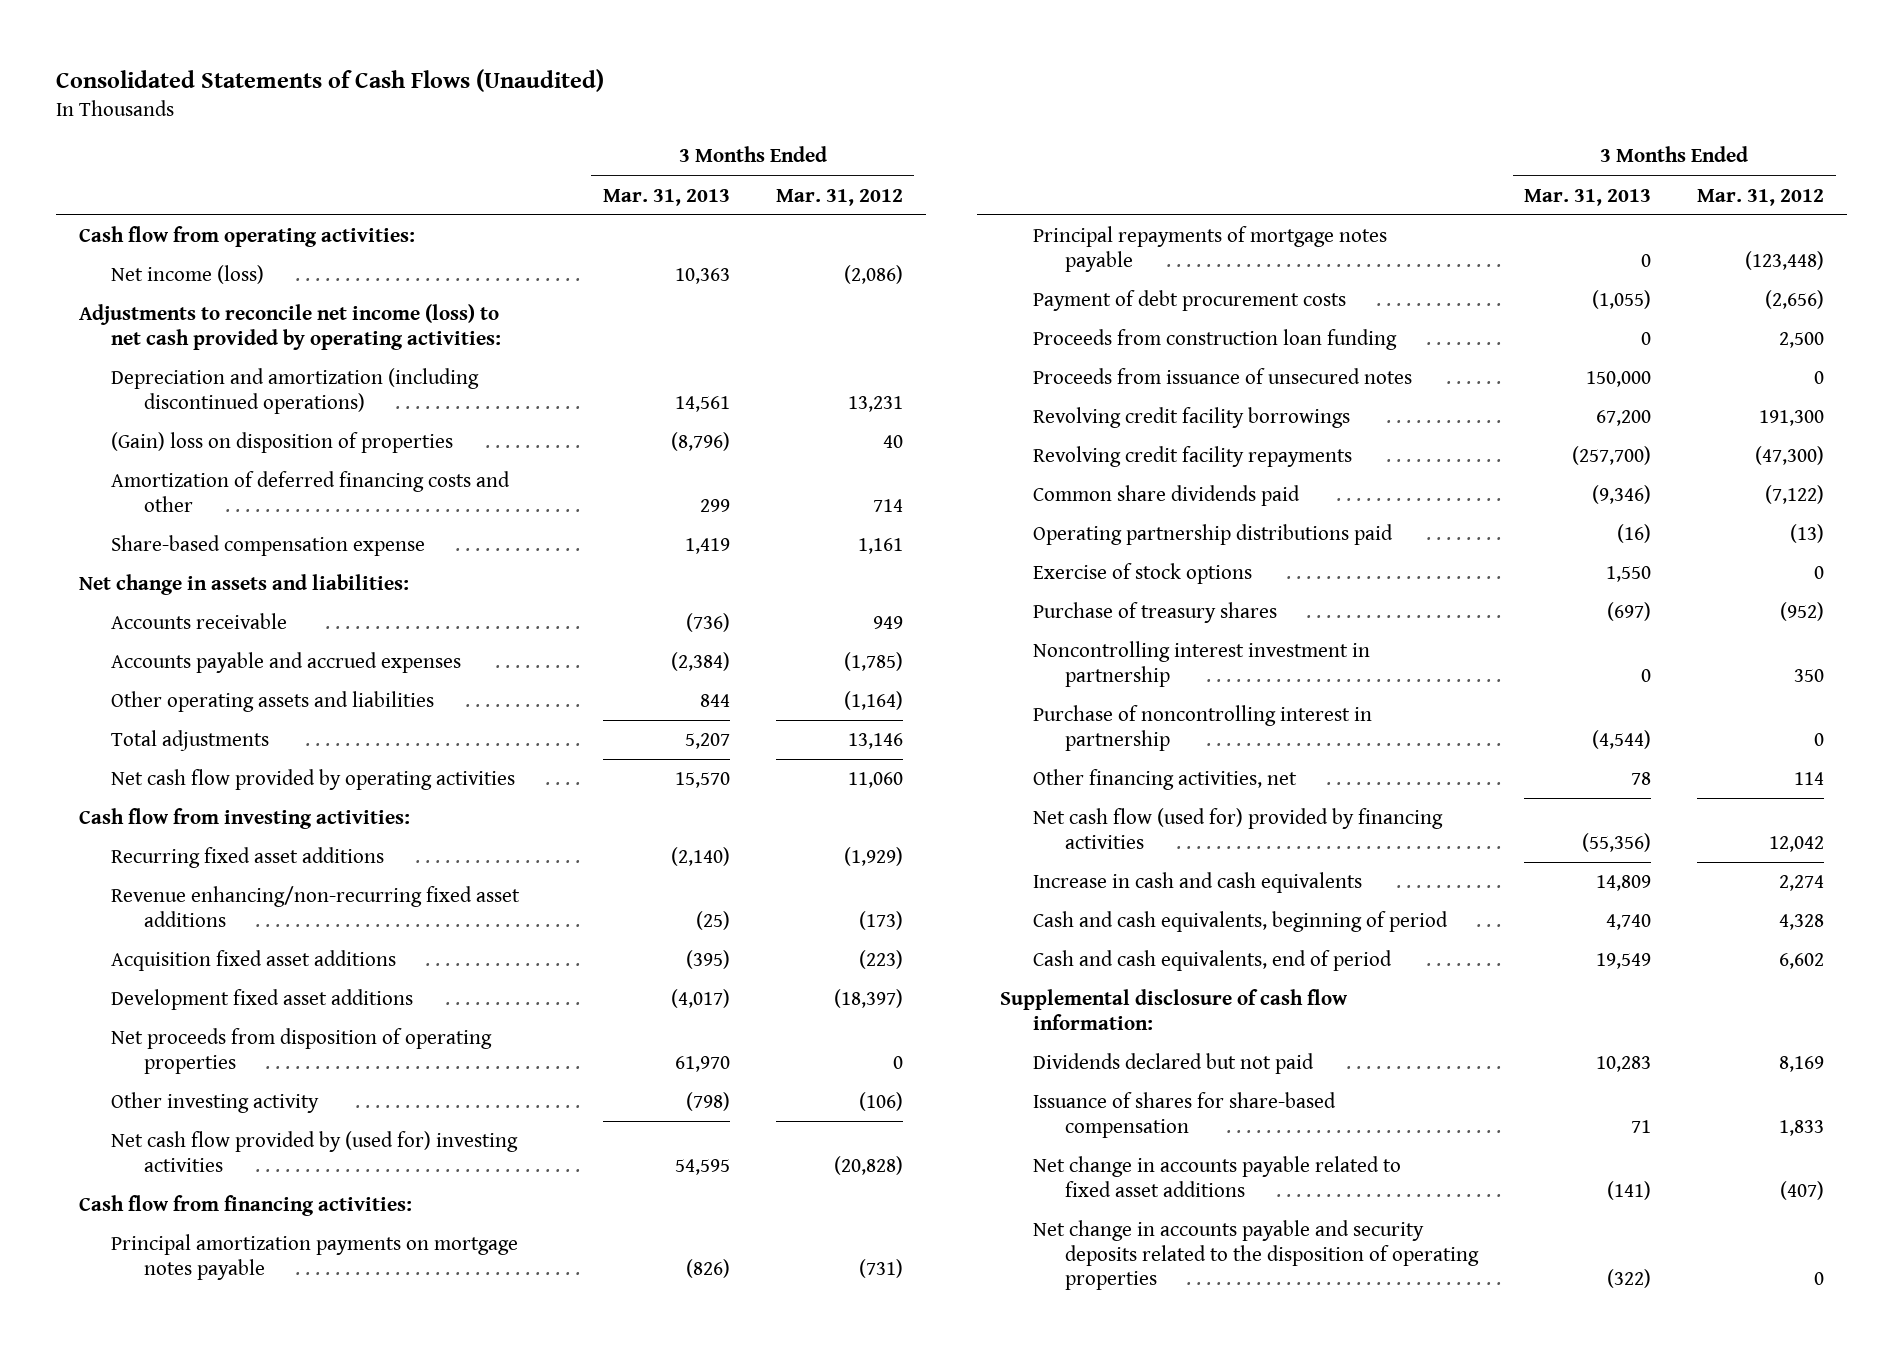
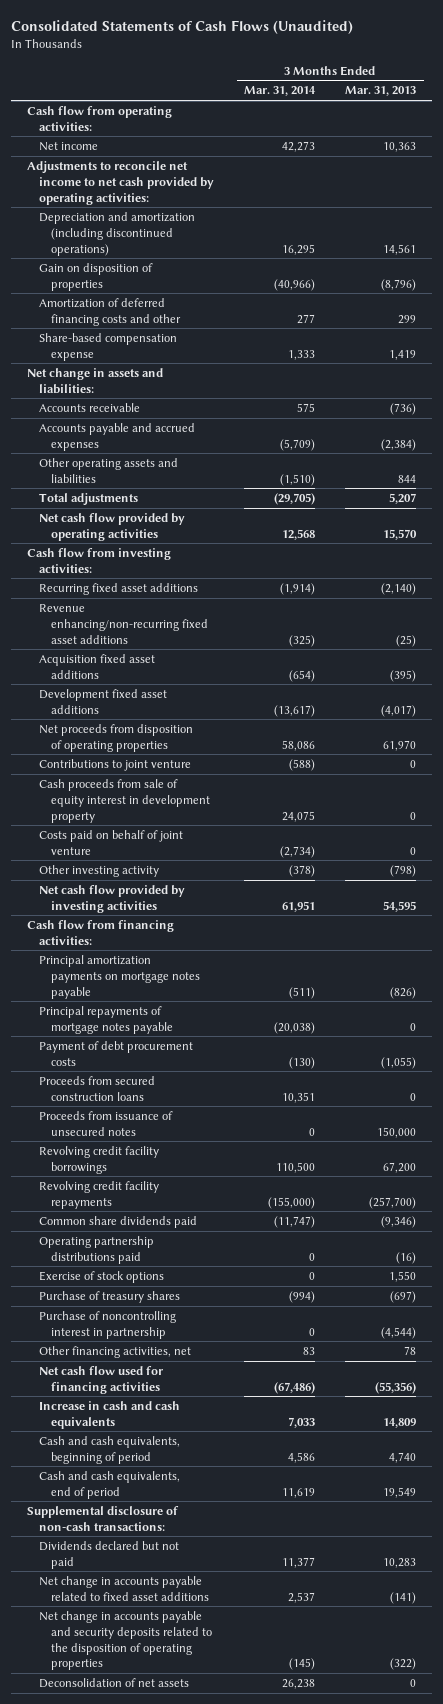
[775,188,903,206] Mar. 31, 2012 -> none
none -> [244,86,317,97] Mar. 31, 2014
[111,265,265,285] Net income (loss) -> [38,141,98,151] Net income
[78,304,502,350] Adjustments to reconcile net income (loss) to net cash provided by operating activities: -> [26,160,214,205] Adjustments to reconcile net income to net cash provided by operating activities:
[111,432,454,454] (Gain) loss on disposition of properties -> [38,262,153,291] Gain on disposition of properties
none -> [38,758,191,771] Contributions to joint venture
none -> [38,778,211,823] Cash proceeds from sale of equity interest in development property
none -> [38,829,183,855] Costs paid on behalf of joint venture
[111,1131,519,1172] Net cash flow provided by (used for) investing activities -> [38,884,185,913] Net cash flow provided by investing activities
[1032,329,1397,351] Proceeds from construction loan funding -> [38,1075,155,1101] Proceeds from secured construction loans
[1032,641,1370,687] Noncontrolling interest investment in partnership -> none
[1032,808,1443,849] Net cash flow (used for) provided by financing activities -> [38,1365,163,1394] Net cash flow used for financing activities
[1000,989,1349,1030] Supplemental disclosure of cash flow information: -> [26,1505,179,1531] Supplemental disclosure of non-cash transactions:
[1032,1092,1336,1138] Issuance of shares for share-based compensation -> none
none -> [38,1677,189,1688] Deconsolidation of net assets

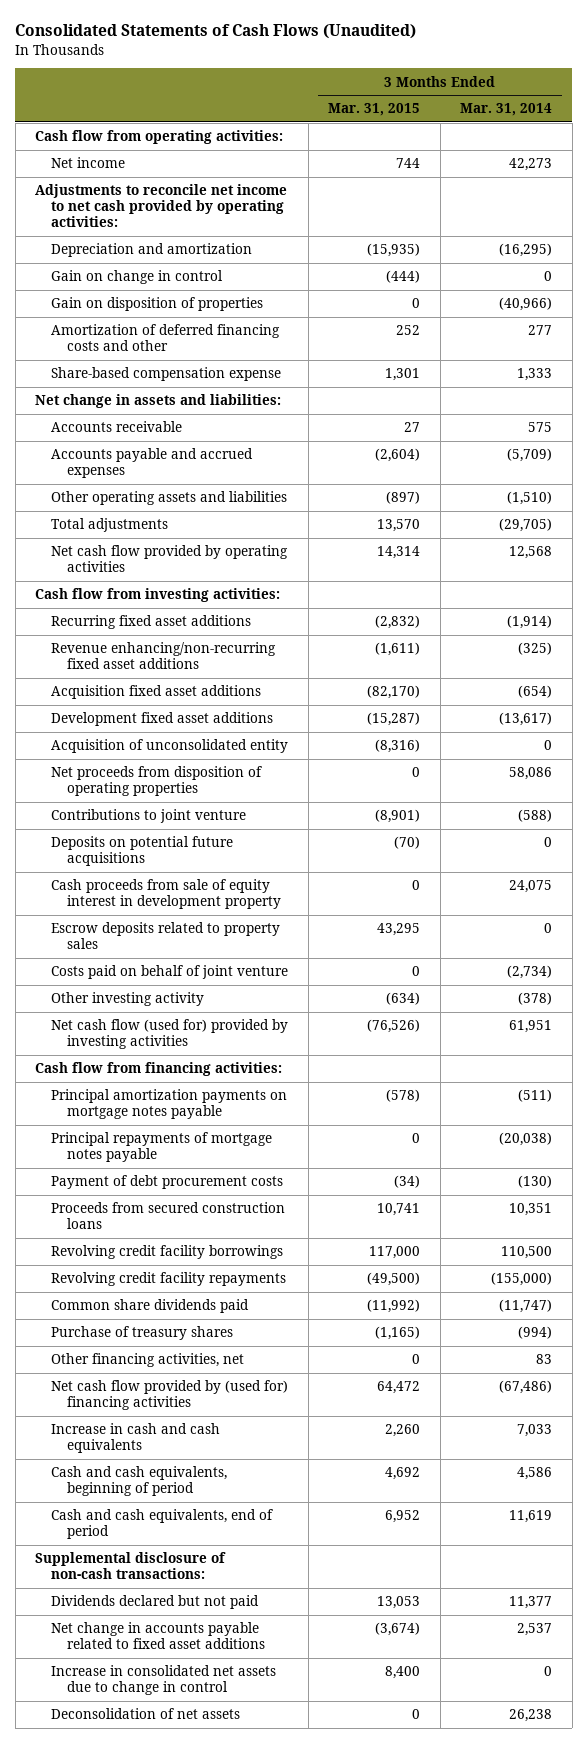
[345,86,417,97] Mar. 31, 2013 -> none
none -> [328,103,421,117] Mar. 31, 2015
[38,211,195,256] Depreciation and amortization (including discontinued operations) -> [51,243,253,258] Depreciation and amortization
[282,243,316,255] 16,295 -> [499,243,553,258] (16,295)
none -> [51,270,224,285] Gain on change in control
none -> [51,739,289,754] Acquisition of unconsolidated entity
none -> [51,836,234,867] Deposits on potential future acquisitions
none -> [51,922,281,950] Escrow deposits related to property sales
[38,884,185,913] Net cash flow provided by investing activities -> [51,1019,289,1050] Net cash flow (used for) provided by investing activities
[38,1110,173,1136] Proceeds from issuance of unsecured notes -> none
[38,1235,154,1264] Operating partnership distributions paid -> none
[38,1270,164,1283] Exercise of stock options -> none
[38,1310,176,1339] Purchase of noncontrolling interest in partnership -> none
[38,1365,163,1394] Net cash flow used for financing activities -> [51,1380,289,1411] Net cash flow provided by (used for) financing activities
[38,1610,213,1671] Net change in accounts payable and security deposits related to the disposition of operating properties -> none
none -> [51,1665,277,1696] Increase in consolidated net assets due to change in control

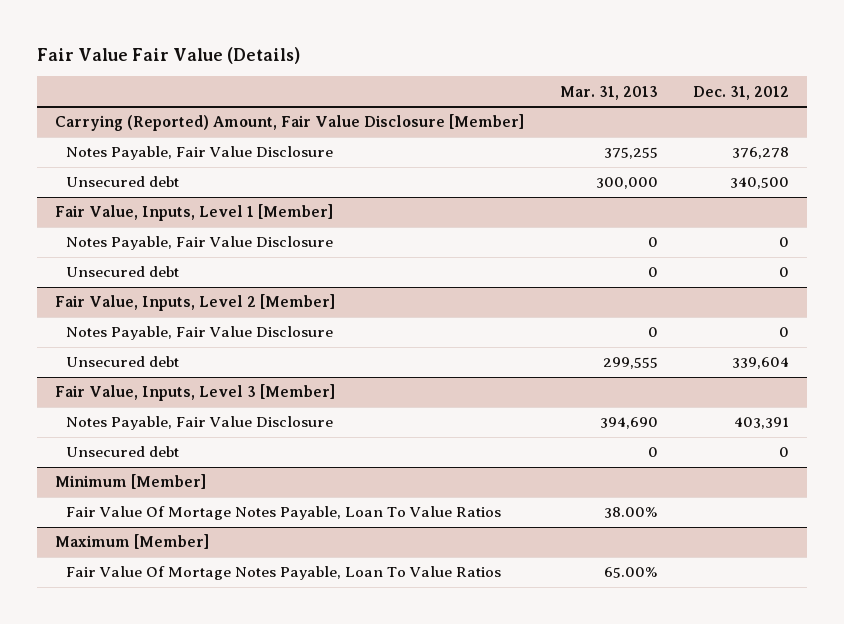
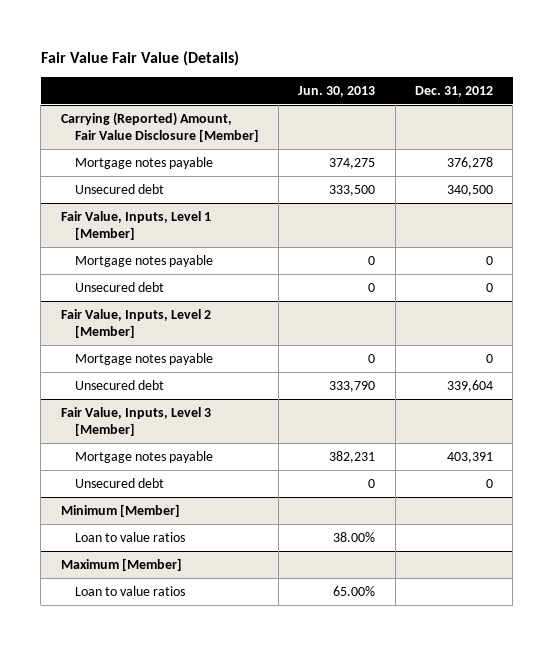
[559,85,658,100] Mar. 31, 2013 -> none
none -> [298,85,376,97] Jun. 30, 2013
[65,146,333,161] Notes Payable, Fair Value Disclosure -> [74,157,213,170] Mortgage notes payable
[65,236,333,251] Notes Payable, Fair Value Disclosure -> [74,255,213,268] Mortgage notes payable
[65,326,333,341] Notes Payable, Fair Value Disclosure -> [74,353,213,366] Mortgage notes payable
[65,416,333,431] Notes Payable, Fair Value Disclosure -> [74,451,213,464] Mortgage notes payable
[65,506,501,521] Fair Value Of Mortage Notes Payable, Loan To Value Ratios -> [74,532,185,543] Loan to value ratios
[65,566,501,581] Fair Value Of Mortage Notes Payable, Loan To Value Ratios -> [74,586,185,597] Loan to value ratios

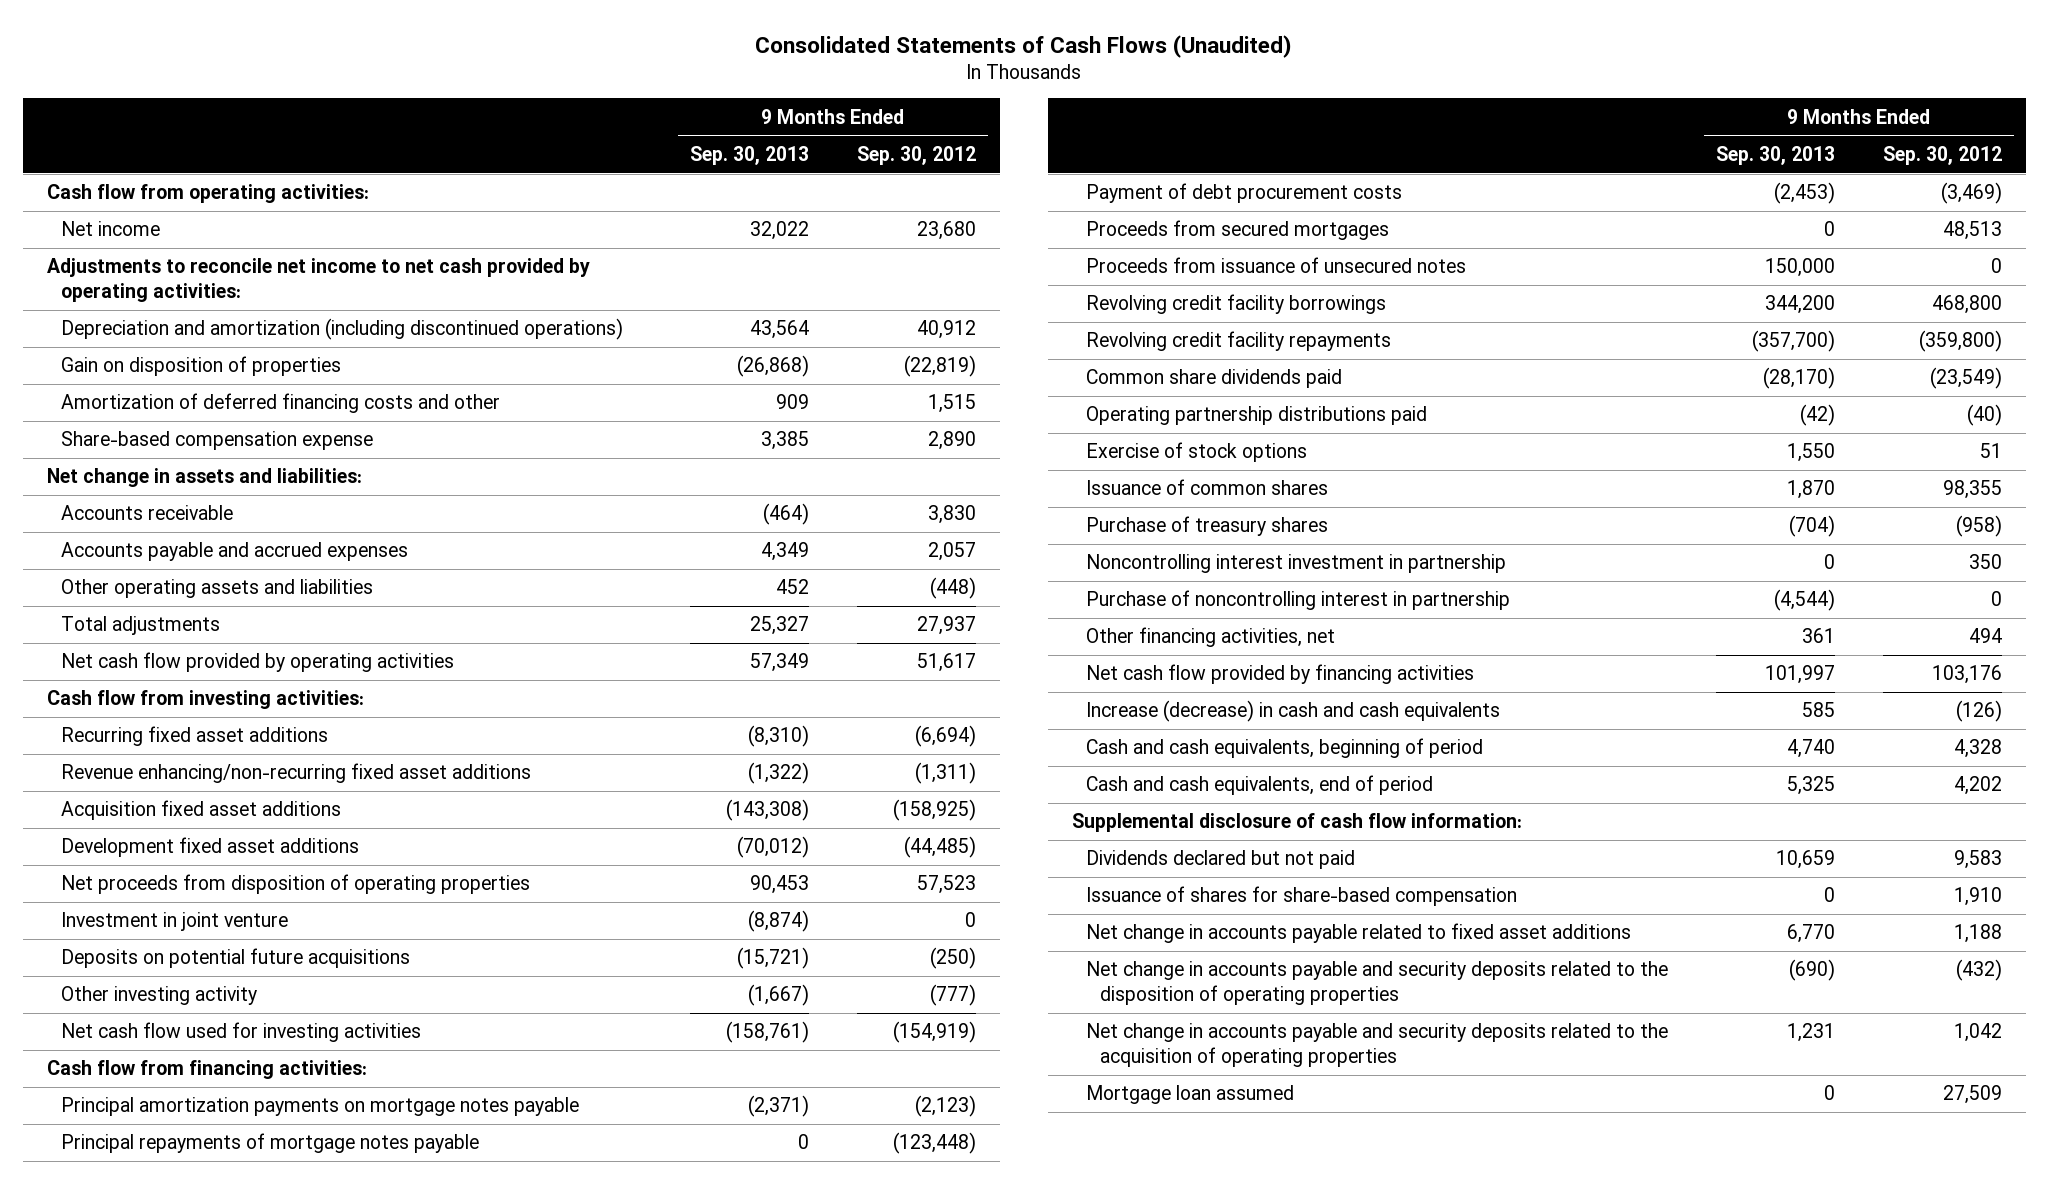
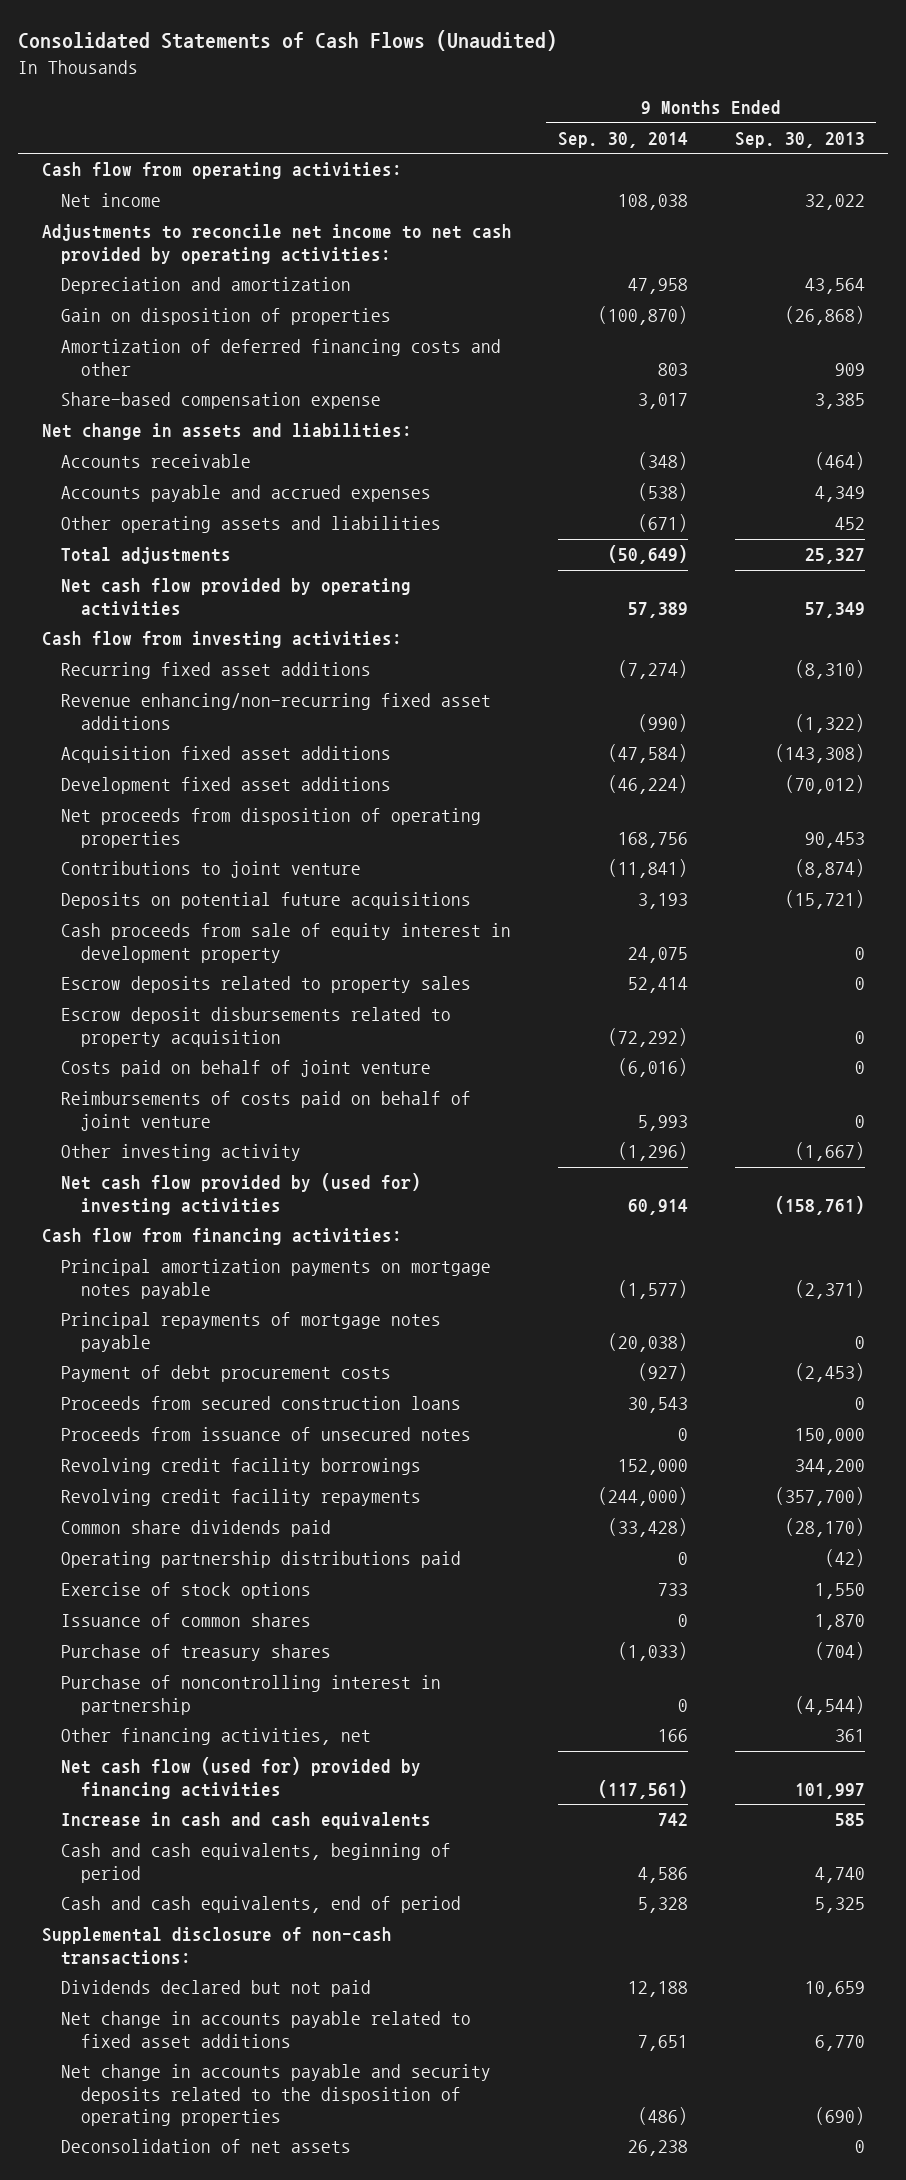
[857,146,977,166] Sep. 30, 2012 -> none
none -> [558,131,689,148] Sep. 30, 2014
[60,318,623,341] Depreciation and amortization (including discontinued operations) -> [61,277,352,295] Depreciation and amortization
[60,912,288,932] Investment in joint venture -> [61,861,362,879] Contributions to joint venture
none -> [61,923,512,963] Cash proceeds from sale of equity interest in development property
none -> [61,976,472,994] Escrow deposits related to property sales
none -> [61,1007,452,1047] Escrow deposit disbursements related to property acquisition
none -> [61,1060,432,1078] Costs paid on behalf of joint venture
none -> [61,1091,472,1131] Reimbursements of costs paid on behalf of joint venture
[60,1022,421,1043] Net cash flow used for investing activities -> [61,1173,422,1215] Net cash flow provided by (used for) investing activities
[1086,220,1390,241] Proceeds from secured mortgages -> [61,1396,462,1411] Proceeds from secured construction loans
[1086,554,1507,574] Noncontrolling interest investment in partnership -> none
[1086,664,1475,685] Net cash flow provided by financing activities -> [61,1757,422,1799] Net cash flow (used for) provided by financing activities
[1086,700,1501,723] Increase (decrease) in cash and cash equivalents -> [61,1812,432,1830] Increase in cash and cash equivalents
[1072,813,1523,833] Supplemental disclosure of cash flow information: -> [41,1927,392,1965] Supplemental disclosure of non-cash transactions:
[1086,886,1518,907] Issuance of shares for share-based compensation -> none
[1086,1023,1669,1068] Net change in accounts payable and security deposits related to the acquisition of operating properties -> none
[1086,1085,1295,1105] Mortgage loan assumed -> none
none -> [61,2139,352,2154] Deconsolidation of net assets

